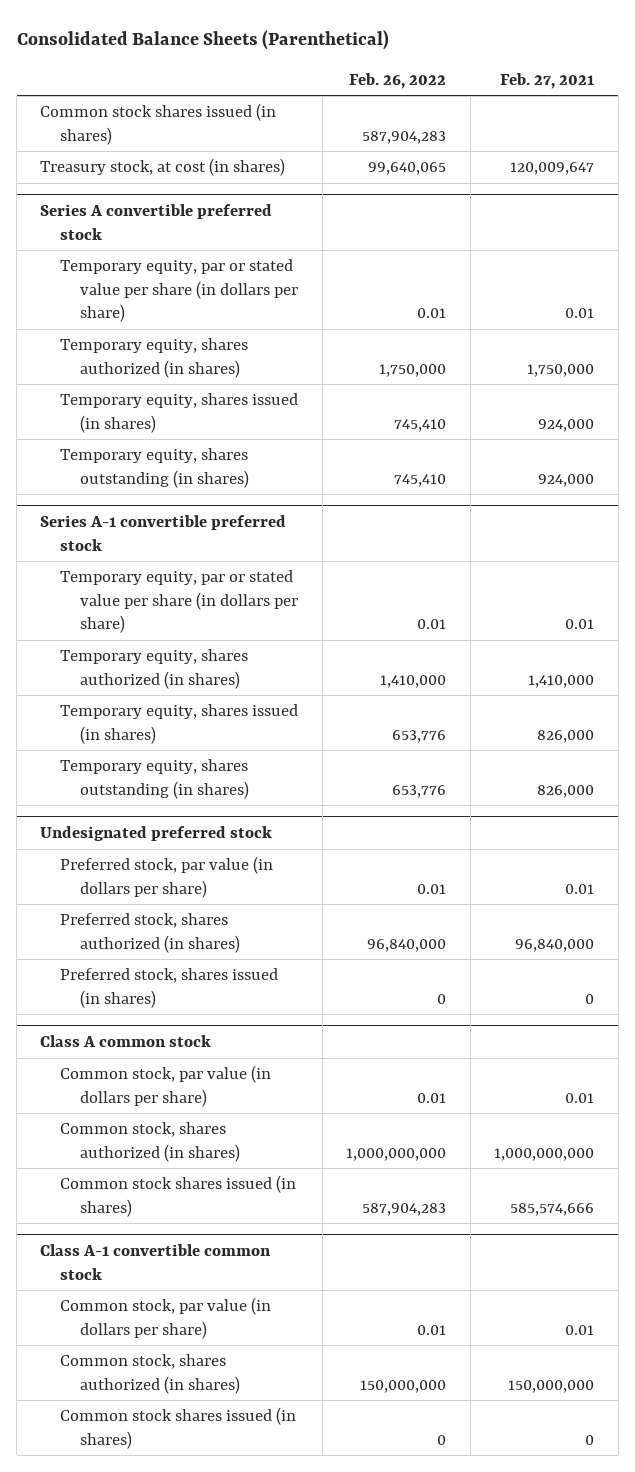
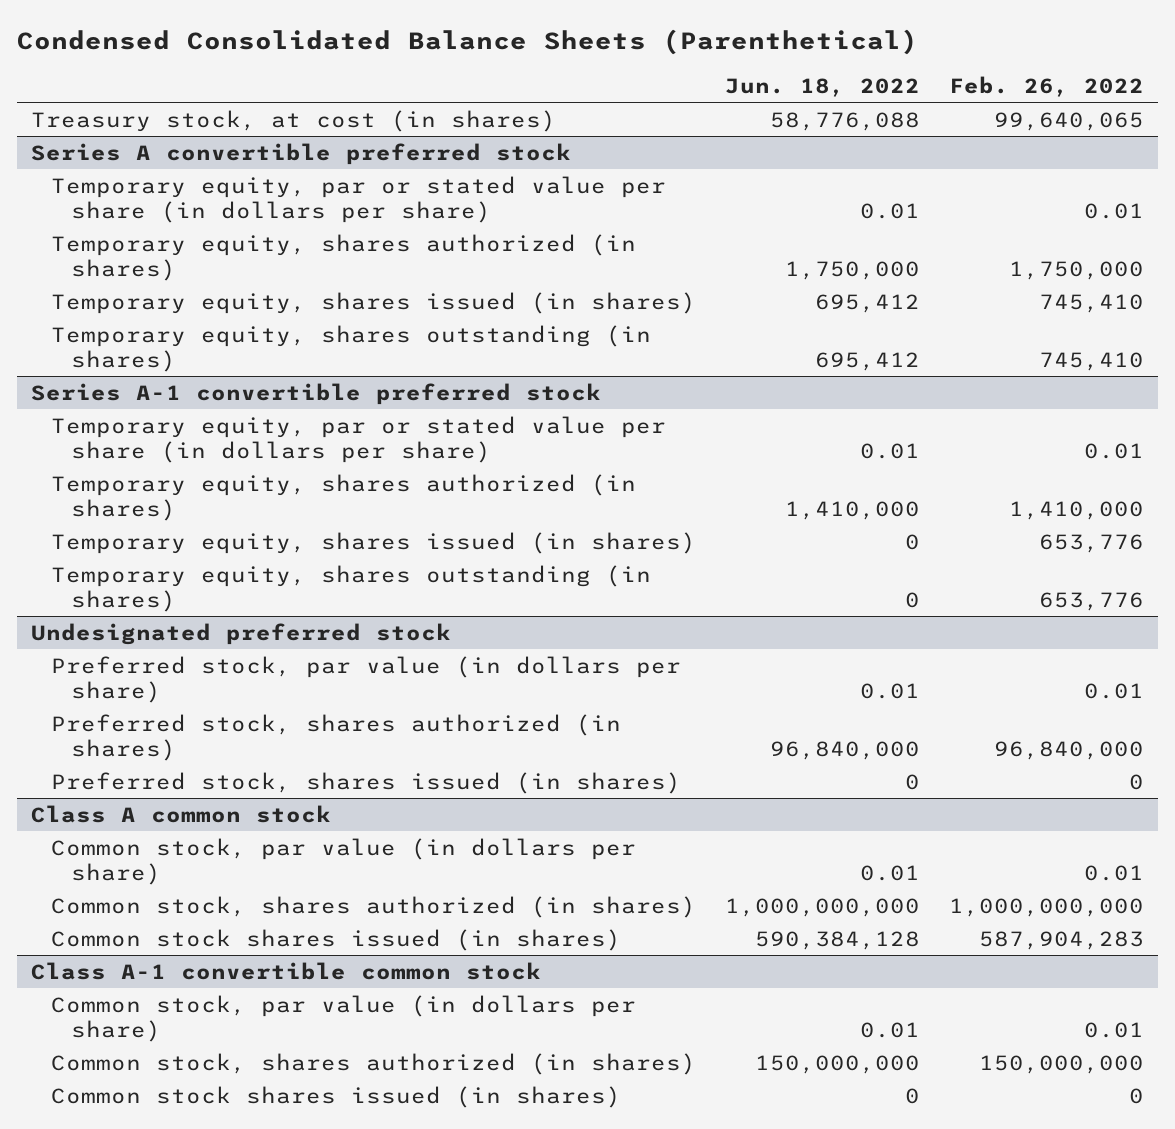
[16,30,389,51] Consolidated Balance Sheets (Parenthetical) -> [16,28,918,55] Condensed Consolidated Balance Sheets (Parenthetical)
[500,72,595,89] Feb. 27, 2021 -> none
none -> [724,77,920,97] Jun. 18, 2022
[40,103,277,145] Common stock shares issued (in shares) -> none

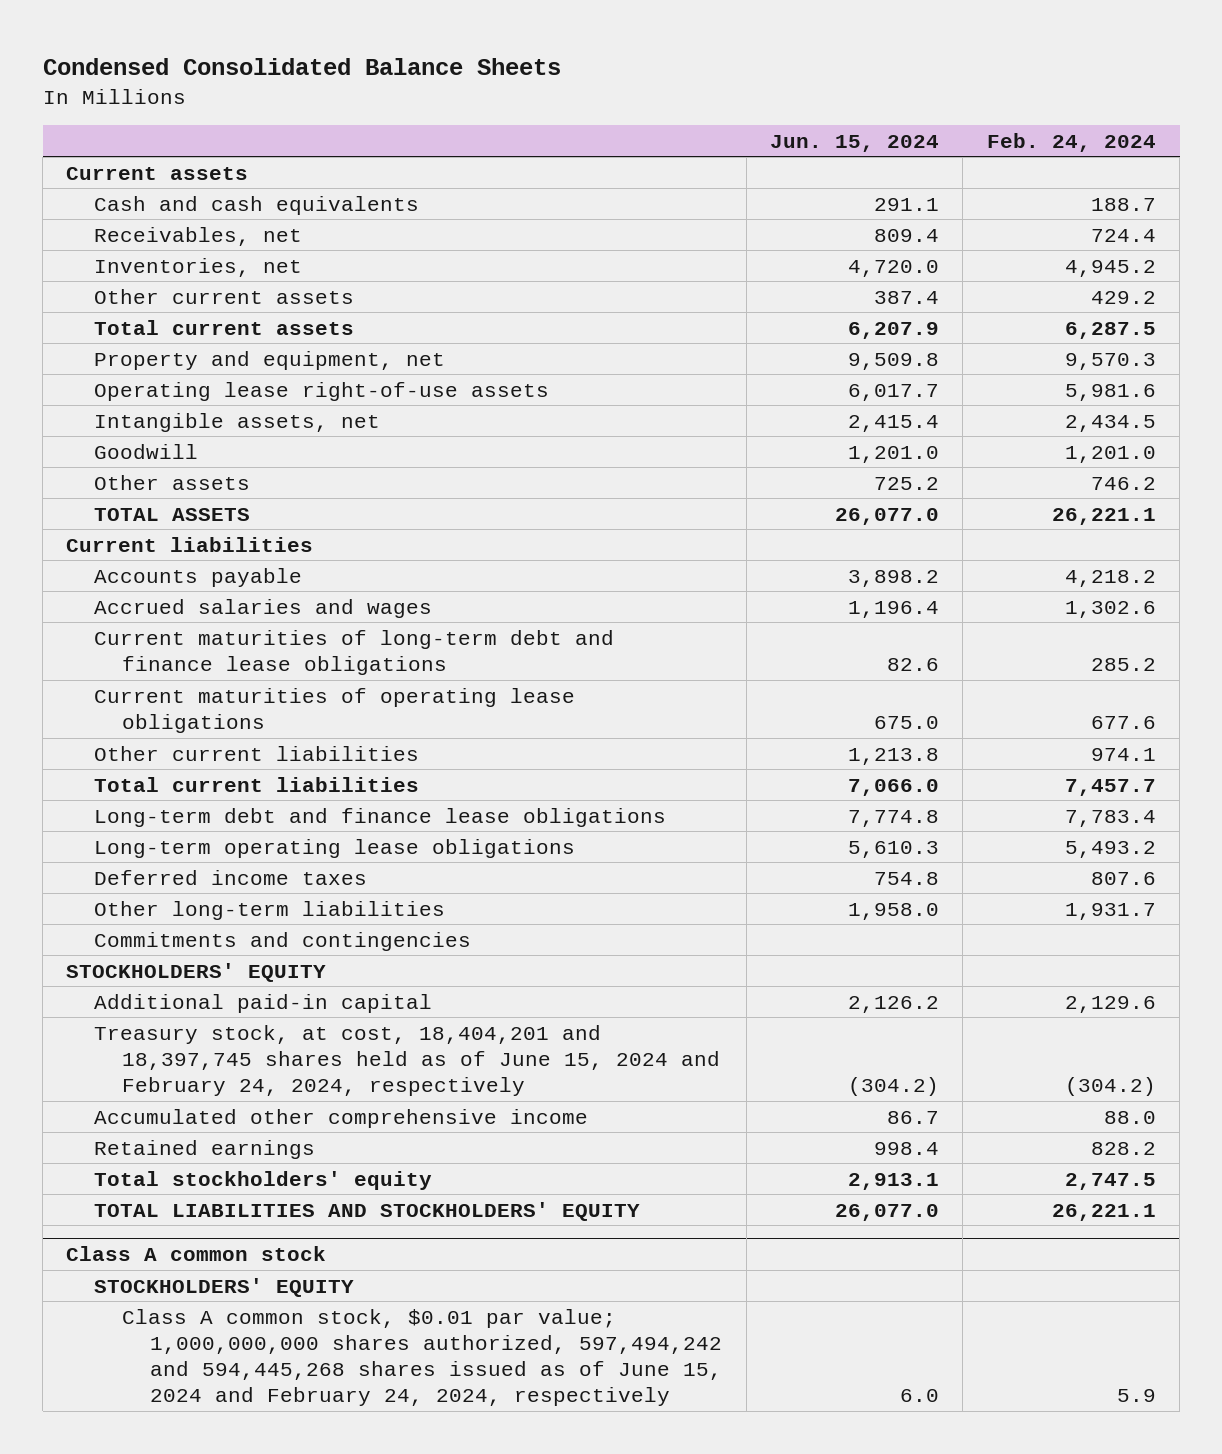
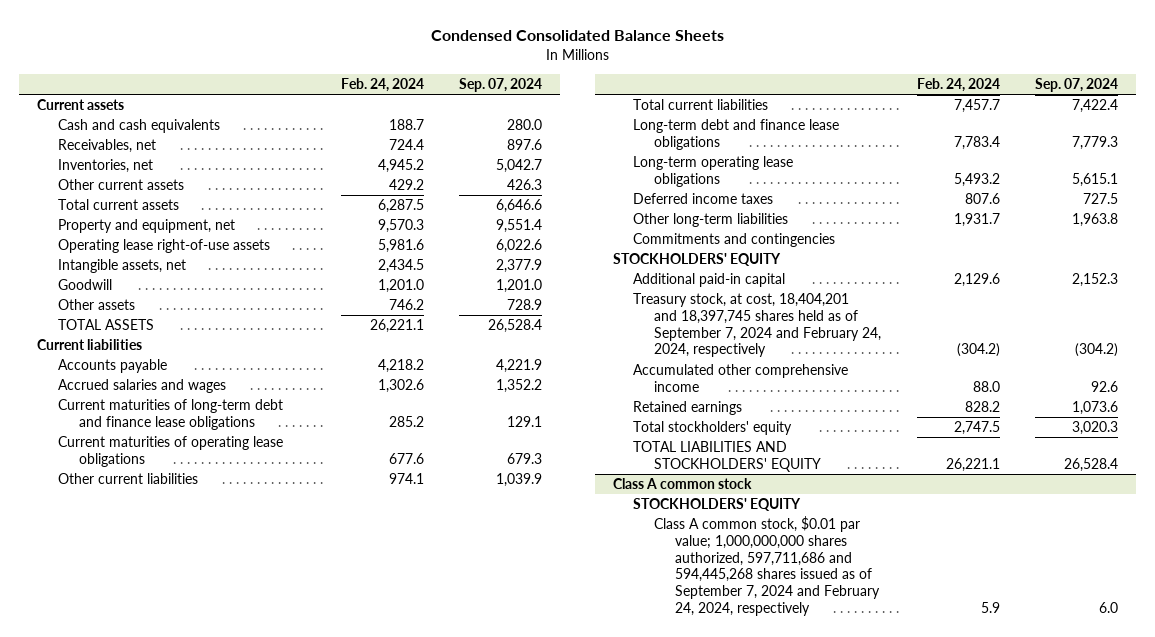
[770,134,940,152] Jun. 15, 2024 -> none
none -> [459,77,543,92] Sep. 07, 2024
[94,1024,721,1097] Treasury stock, at cost, 18,404,201 and 18,397,745 shares held as of June 15, 2024 and February 24, 2024, respectively -> [633,293,882,358] Treasury stock, at cost, 18,404,201 and 18,397,745 shares held as of September 7, 2024 and February 24, 2024, respectively
[122,1308,723,1407] Class A common stock, $0.01 par value; 1,000,000,000 shares authorized, 597,494,242 and 594,445,268 shares issued as of June 15, 2024 and February 24, 2024, respectively -> [654,516,880,616] Class A common stock, $0.01 par value; 1,000,000,000 shares authorized, 597,711,686 and 594,445,268 shares issued as of September 7, 2024 and February 24, 2024, respectively

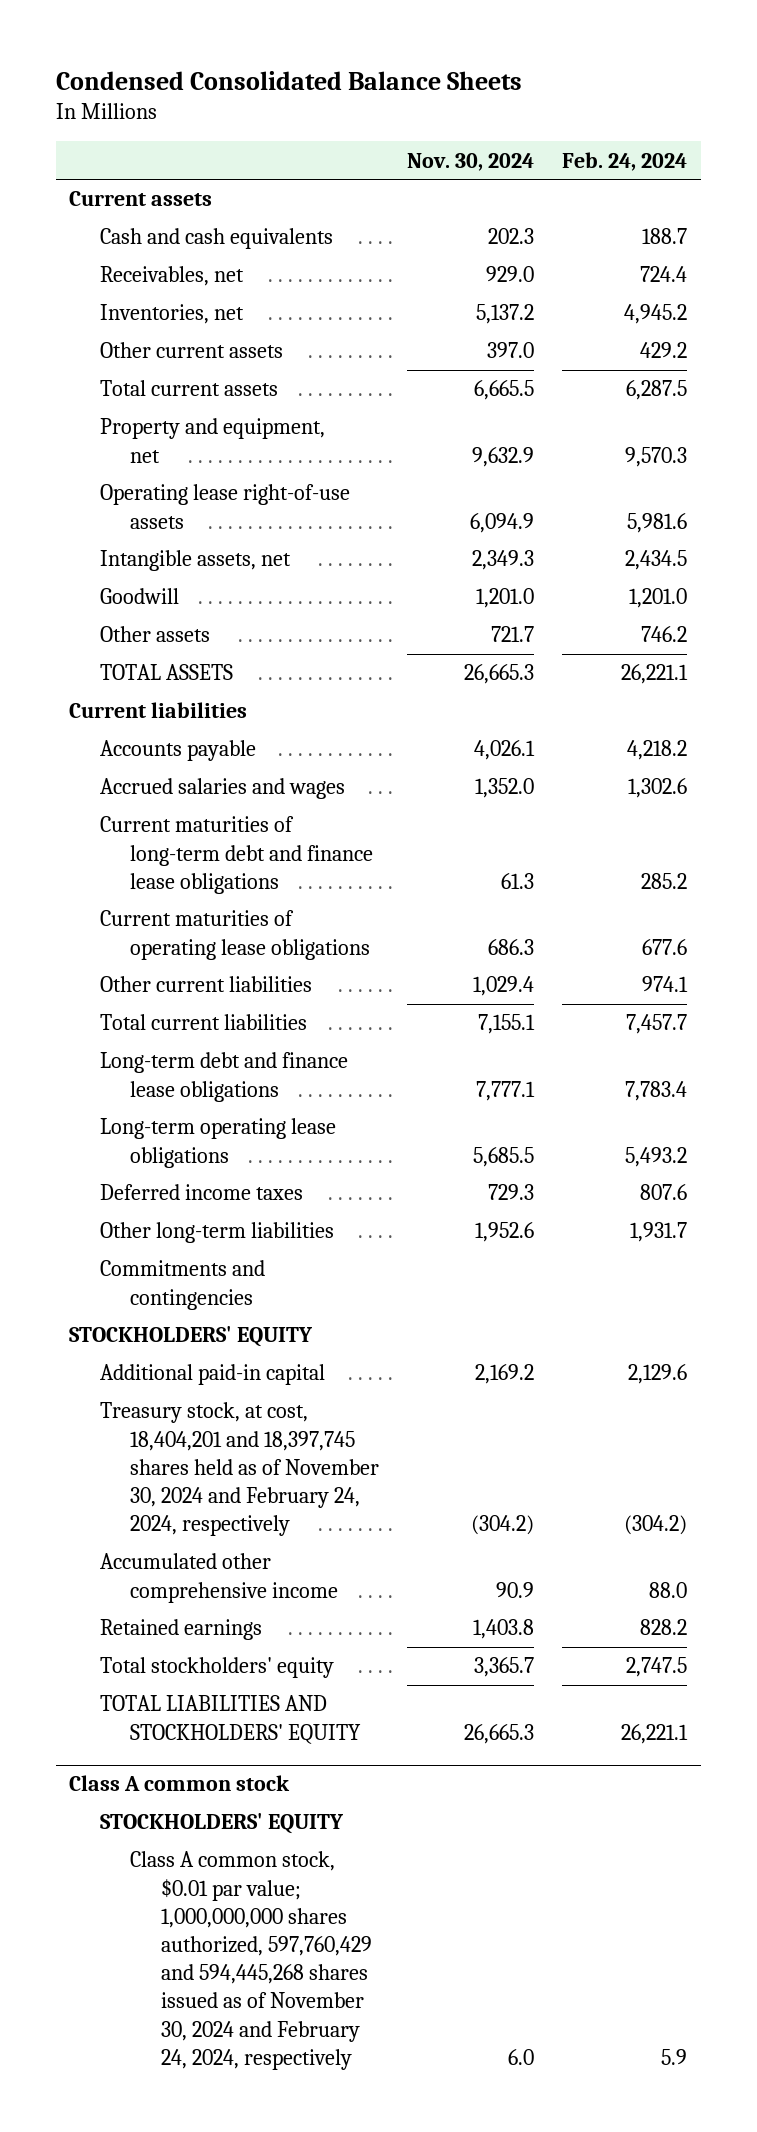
[459,77,543,92] Sep. 07, 2024 -> none
none -> [407,152,535,171] Nov. 30, 2024
[633,293,882,358] Treasury stock, at cost, 18,404,201 and 18,397,745 shares held as of September 7, 2024 and February 24, 2024, respectively -> [99,1402,380,1537] Treasury stock, at cost, 18,404,201 and 18,397,745 shares held as of November 30, 2024 and February 24, 2024, respectively
[654,516,880,616] Class A common stock, $0.01 par value; 1,000,000,000 shares authorized, 597,711,686 and 594,445,268 shares issued as of September 7, 2024 and February 24, 2024, respectively -> [130,1851,372,2070] Class A common stock, $0.01 par value; 1,000,000,000 shares authorized, 597,760,429 and 594,445,268 shares issued as of November 30, 2024 and February 24, 2024, respectively

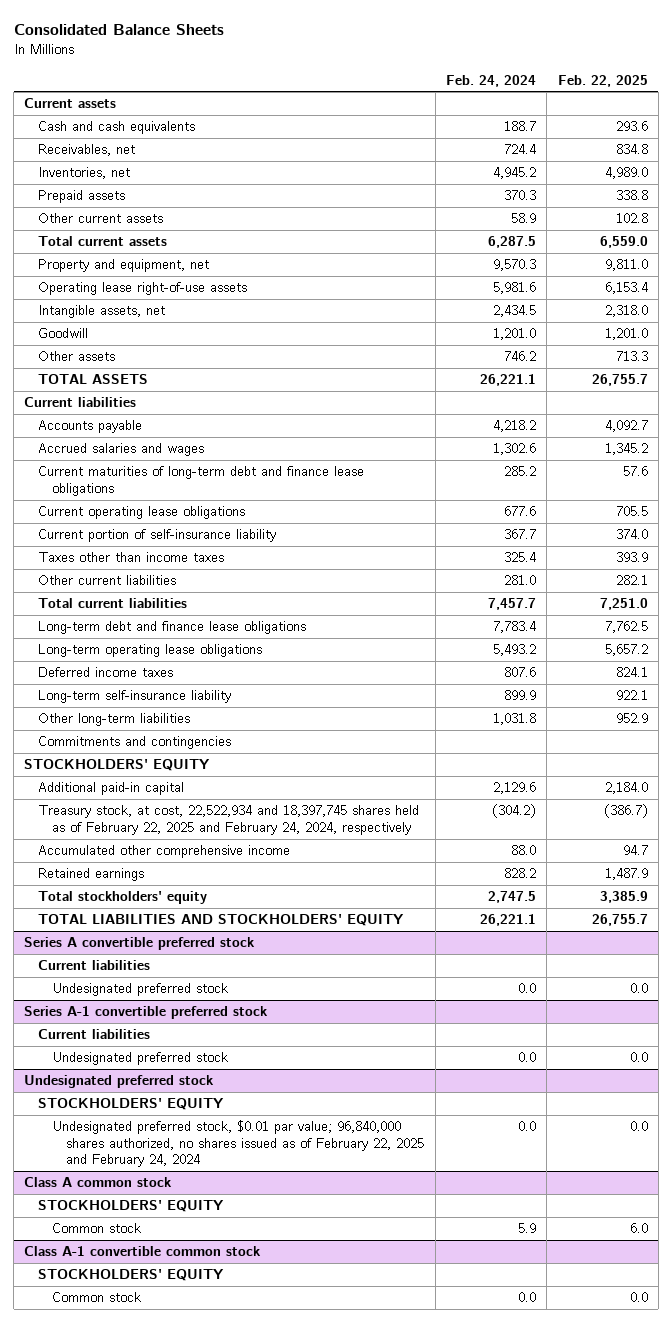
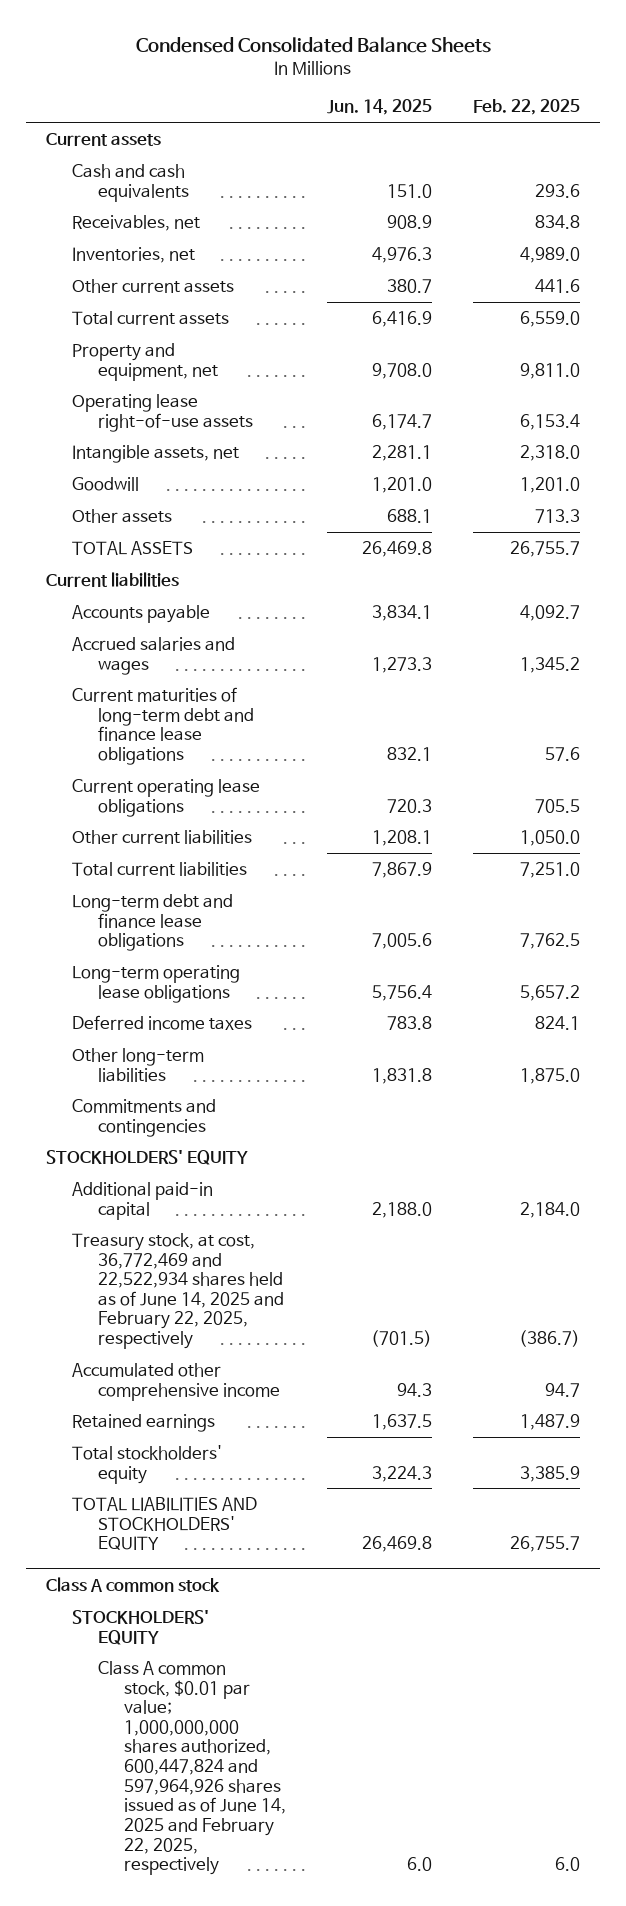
[13,24,224,36] Consolidated Balance Sheets -> [136,36,492,53] Condensed Consolidated Balance Sheets
[445,74,536,87] Feb. 24, 2024 -> none
none -> [326,99,432,116] Jun. 14, 2025
[38,190,126,204] Prepaid assets -> none
[615,213,648,224] 102.8 -> [534,278,580,293] 441.6
[38,529,277,543] Current portion of self-insurance liability -> none
[38,552,225,563] Taxes other than income taxes -> none
[615,575,648,586] 282.1 -> [519,829,580,846] 1,050.0
[38,690,232,704] Long-term self-insurance liability -> none
[615,713,648,724] 952.9 -> [519,1067,580,1084] 1,875.0
[38,805,420,835] Treasury stock, at cost, 22,522,934 and 18,397,745 shares held as of February 22, 2025 and February 24, 2024, respectively -> [72,1232,285,1350] Treasury stock, at cost, 36,772,469 and 22,522,934 shares held as of June 14, 2025 and February 22, 2025, respectively
[24,937,256,951] Series A convertible preferred stock -> none
[38,960,151,971] Current liabilities -> none
[52,983,229,997] Undesignated preferred stock -> none
[24,1006,269,1020] Series A-1 convertible preferred stock -> none
[38,1029,151,1040] Current liabilities -> none
[52,1052,229,1066] Undesignated preferred stock -> none
[24,1075,215,1089] Undesignated preferred stock -> none
[38,1098,225,1111] STOCKHOLDERS' EQUITY -> none
[52,1120,425,1168] Undesignated preferred stock, $0.01 par value; 96,840,000 shares authorized, no shares issued as of February 22, 2025 and February 24, 2024 -> none
[24,1246,262,1257] Class A-1 convertible common stock -> none
[38,1269,225,1282] STOCKHOLDERS' EQUITY -> none
[52,1292,142,1303] Common stock -> none
[52,1223,142,1234] Common stock -> [98,1660,287,1876] Class A common stock, $0.01 par value; 1,000,000,000 shares authorized, 600,447,824 and 597,964,926 shares issued as of June 14, 2025 and February 22, 2025, respectively

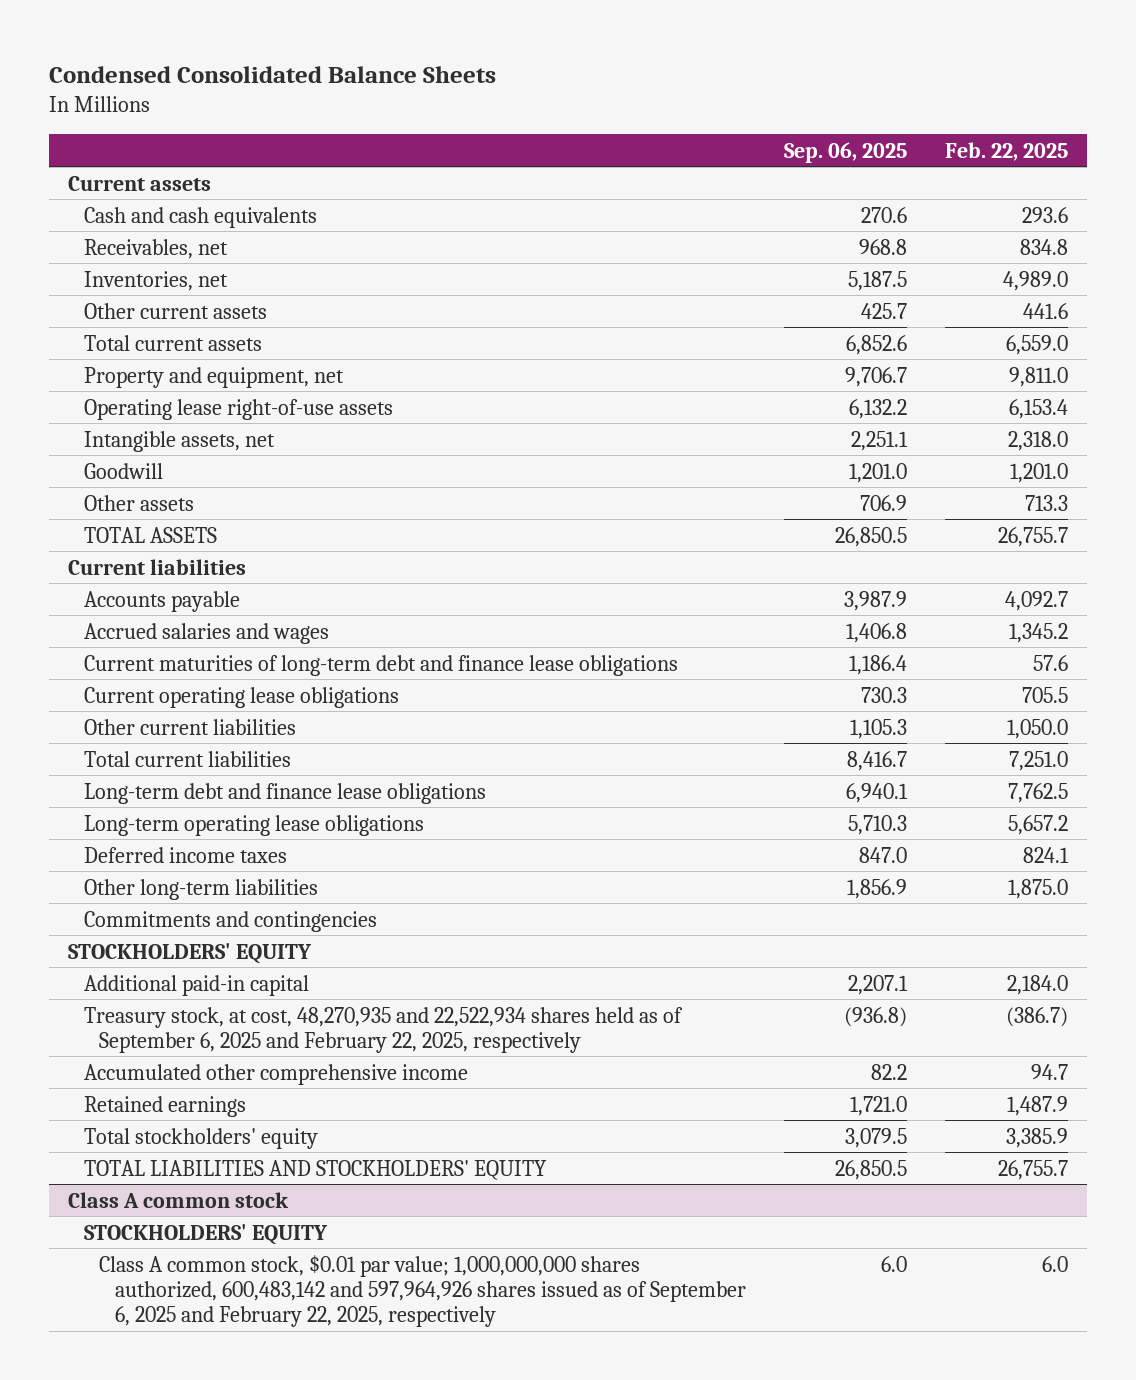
[326,99,432,116] Jun. 14, 2025 -> none
none -> [783,141,907,163] Sep. 06, 2025
[72,1232,285,1350] Treasury stock, at cost, 36,772,469 and 22,522,934 shares held as of June 14, 2025 and February 22, 2025, respectively -> [83,1006,683,1053] Treasury stock, at cost, 48,270,935 and 22,522,934 shares held as of September 6, 2025 and February 22, 2025, respectively
[98,1660,287,1876] Class A common stock, $0.01 par value; 1,000,000,000 shares authorized, 600,447,824 and 597,964,926 shares issued as of June 14, 2025 and February 22, 2025, respectively -> [99,1254,746,1328] Class A common stock, $0.01 par value; 1,000,000,000 shares authorized, 600,483,142 and 597,964,926 shares issued as of September 6, 2025 and February 22, 2025, respectively

